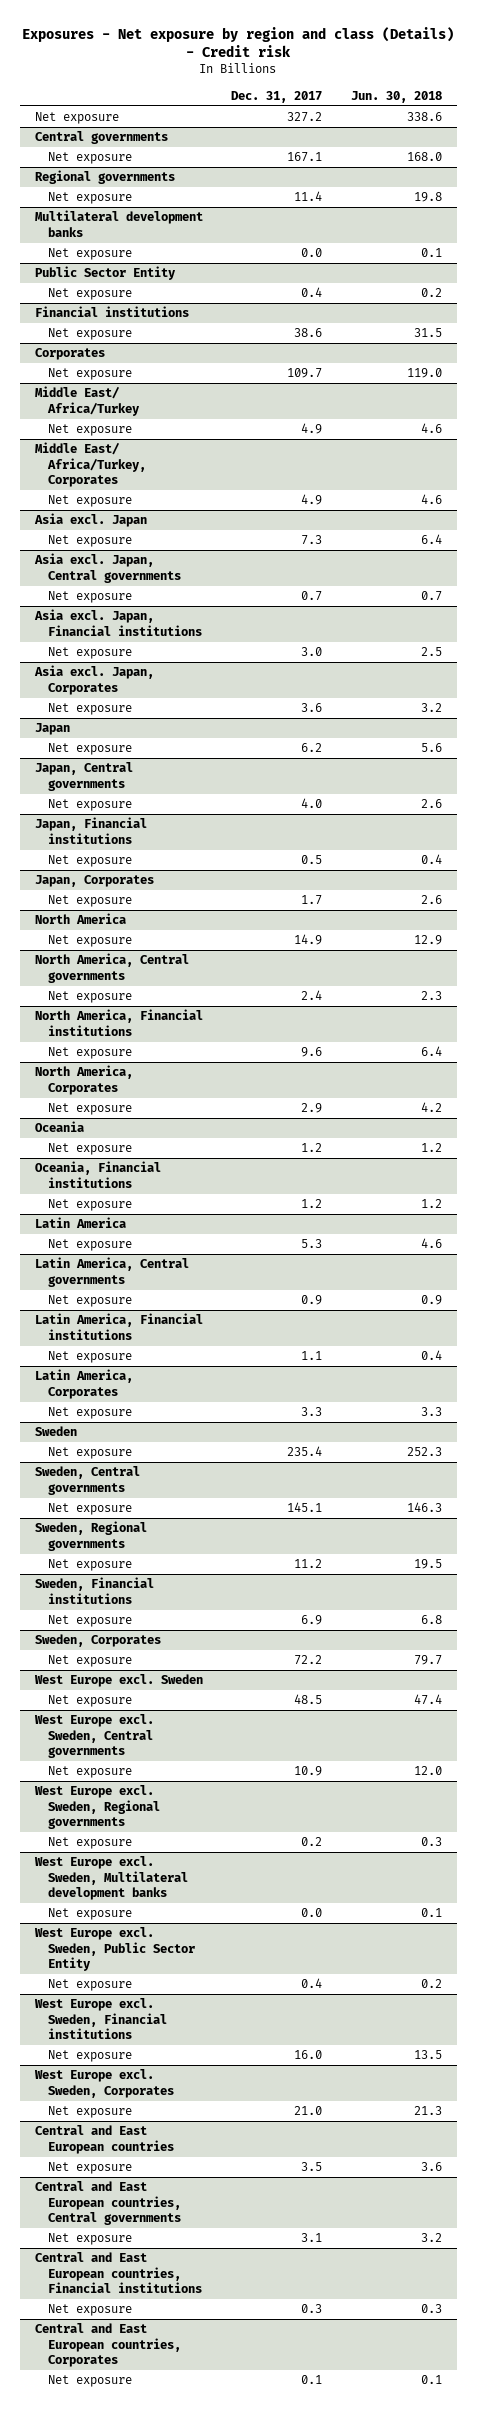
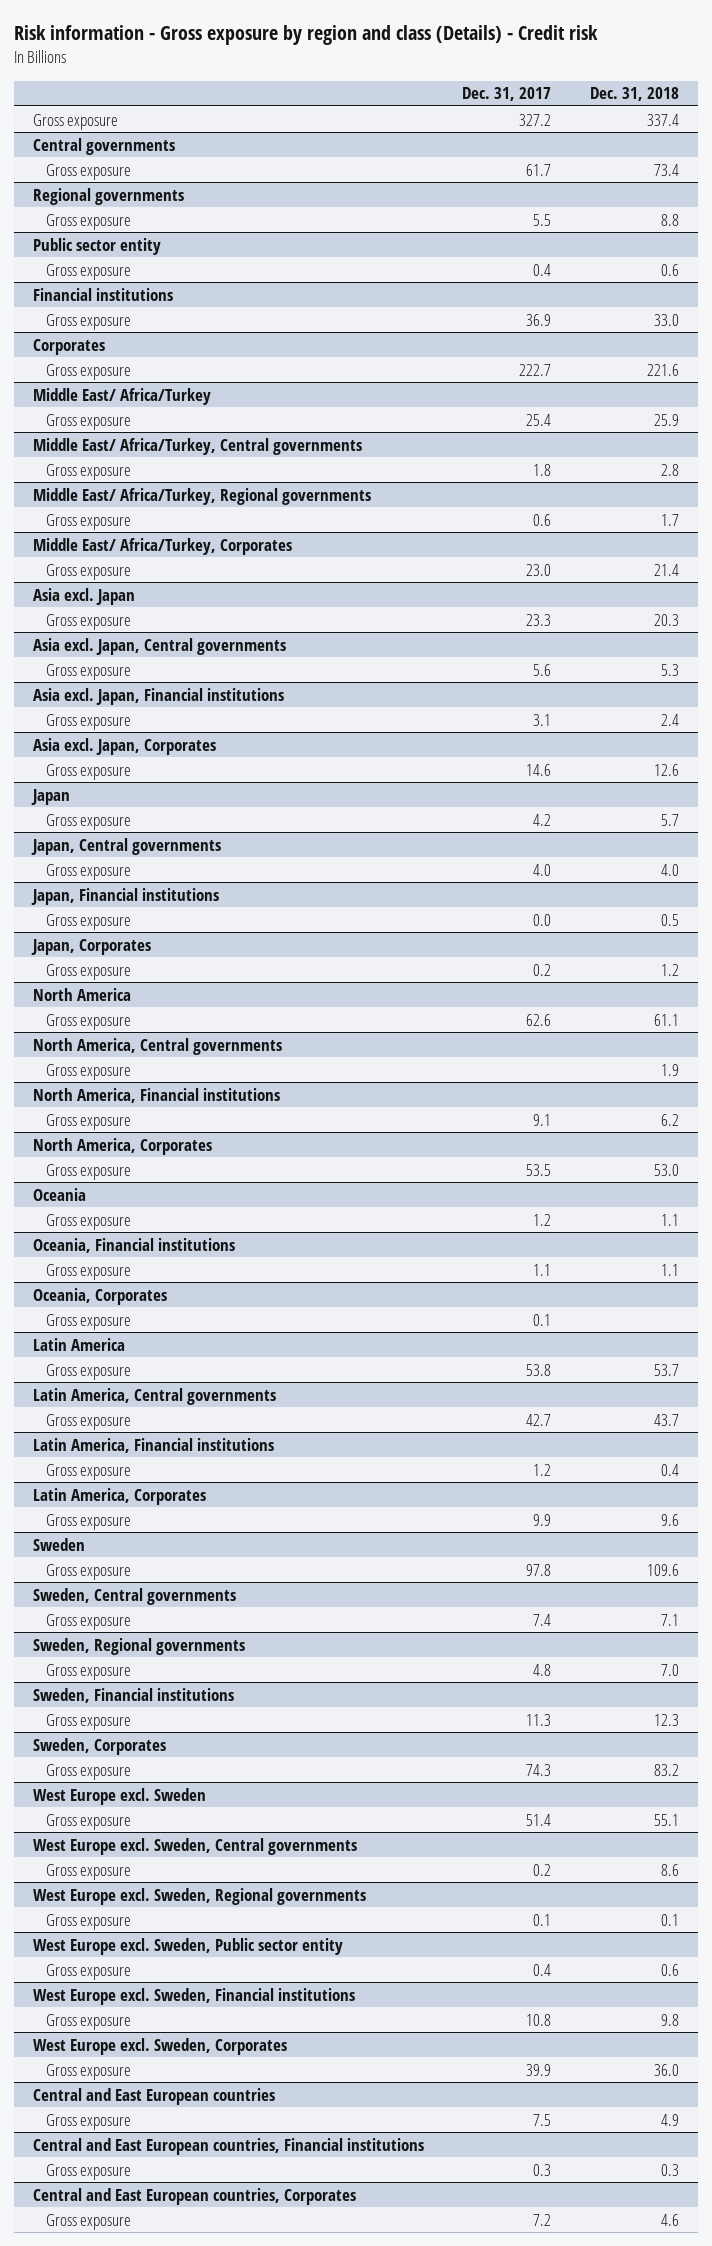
[22,26,455,58] Exposures - Net exposure by region and class (Details) - Credit risk -> [13,25,598,46] Risk information - Gross exposure by region and class (Details) - Credit risk
[351,90,443,103] Jun. 30, 2018 -> none
none -> [589,87,679,102] Dec. 31, 2018
[34,112,119,125] Net exposure -> [33,113,119,130] Gross exposure
[48,152,133,165] Net exposure -> none
none -> [45,163,131,180] Gross exposure
[48,192,133,205] Net exposure -> none
[48,248,133,261] Net exposure -> none
[34,266,176,281] Public Sector Entity -> none
[48,288,133,301] Net exposure -> none
none -> [45,213,131,230] Gross exposure
[34,210,203,237] Multilateral development banks -> [33,237,162,255] Public sector entity
none -> [45,263,131,280] Gross exposure
[48,328,133,341] Net exposure -> none
none -> [45,313,131,330] Gross exposure
[48,368,133,381] Net exposure -> none
none -> [45,363,131,380] Gross exposure
[48,424,133,437] Net exposure -> none
none -> [45,413,131,430] Gross exposure
none -> [33,437,363,455] Middle East/ Africa/Turkey, Central governments
none -> [45,463,131,480] Gross exposure
none -> [33,487,372,505] Middle East/ Africa/Turkey, Regional governments
none -> [45,513,131,530] Gross exposure
[48,495,133,508] Net exposure -> none
none -> [45,563,131,580] Gross exposure
[48,535,133,548] Net exposure -> none
none -> [45,613,131,630] Gross exposure
[48,591,133,604] Net exposure -> none
none -> [45,663,131,680] Gross exposure
[48,647,133,660] Net exposure -> none
none -> [45,713,131,730] Gross exposure
[48,703,133,716] Net exposure -> none
none -> [45,763,131,780] Gross exposure
[48,743,133,756] Net exposure -> none
none -> [45,813,131,830] Gross exposure
[48,799,133,812] Net exposure -> none
none -> [45,863,131,880] Gross exposure
[48,855,133,868] Net exposure -> none
none -> [45,913,131,930] Gross exposure
[48,895,133,908] Net exposure -> none
none -> [45,963,131,980] Gross exposure
[48,935,133,948] Net exposure -> none
none -> [45,1013,131,1030] Gross exposure
[48,991,133,1004] Net exposure -> none
none -> [45,1063,131,1080] Gross exposure
[48,1047,133,1060] Net exposure -> none
none -> [45,1113,131,1130] Gross exposure
[48,1103,133,1116] Net exposure -> none
none -> [45,1163,131,1180] Gross exposure
[48,1143,133,1156] Net exposure -> none
none -> [45,1213,131,1230] Gross exposure
[48,1199,133,1212] Net exposure -> none
none -> [45,1263,131,1280] Gross exposure
none -> [33,1287,168,1305] Oceania, Corporates
none -> [45,1313,131,1330] Gross exposure
[48,1239,133,1252] Net exposure -> none
none -> [45,1363,131,1380] Gross exposure
[48,1295,133,1308] Net exposure -> none
none -> [45,1413,131,1430] Gross exposure
[48,1351,133,1364] Net exposure -> none
none -> [45,1463,131,1480] Gross exposure
[48,1407,133,1420] Net exposure -> none
none -> [45,1513,131,1530] Gross exposure
[48,1447,133,1460] Net exposure -> none
none -> [45,1563,131,1580] Gross exposure
[48,1503,133,1516] Net exposure -> none
none -> [45,1613,131,1630] Gross exposure
[48,1559,133,1572] Net exposure -> none
none -> [45,1663,131,1680] Gross exposure
[48,1615,133,1628] Net exposure -> none
none -> [45,1713,131,1730] Gross exposure
[48,1655,133,1668] Net exposure -> none
none -> [45,1763,131,1780] Gross exposure
[48,1695,133,1708] Net exposure -> none
none -> [45,1813,131,1830] Gross exposure
[48,1766,133,1779] Net exposure -> none
none -> [45,1863,131,1880] Gross exposure
[48,1837,133,1850] Net exposure -> none
[33,1856,189,1901] West Europe excl. Sweden, Multilateral development banks -> none
[48,1908,133,1921] Net exposure -> none
[48,1979,133,1992] Net exposure -> none
none -> [45,1913,131,1930] Gross exposure
[33,1927,196,1972] West Europe excl. Sweden, Public Sector Entity -> [33,1937,344,1955] West Europe excl. Sweden, Public sector entity
none -> [45,1963,131,1980] Gross exposure
[48,2050,133,2063] Net exposure -> none
none -> [45,2013,131,2030] Gross exposure
[48,2106,133,2119] Net exposure -> none
none -> [45,2063,131,2080] Gross exposure
[48,2162,133,2175] Net exposure -> none
[34,2181,182,2226] Central and East European countries, Central governments -> none
[48,2233,133,2246] Net exposure -> none
none -> [45,2113,131,2130] Gross exposure
[48,2304,133,2317] Net exposure -> none
none -> [45,2163,131,2180] Gross exposure
[48,2375,133,2388] Net exposure -> none
none -> [45,2213,131,2230] Gross exposure

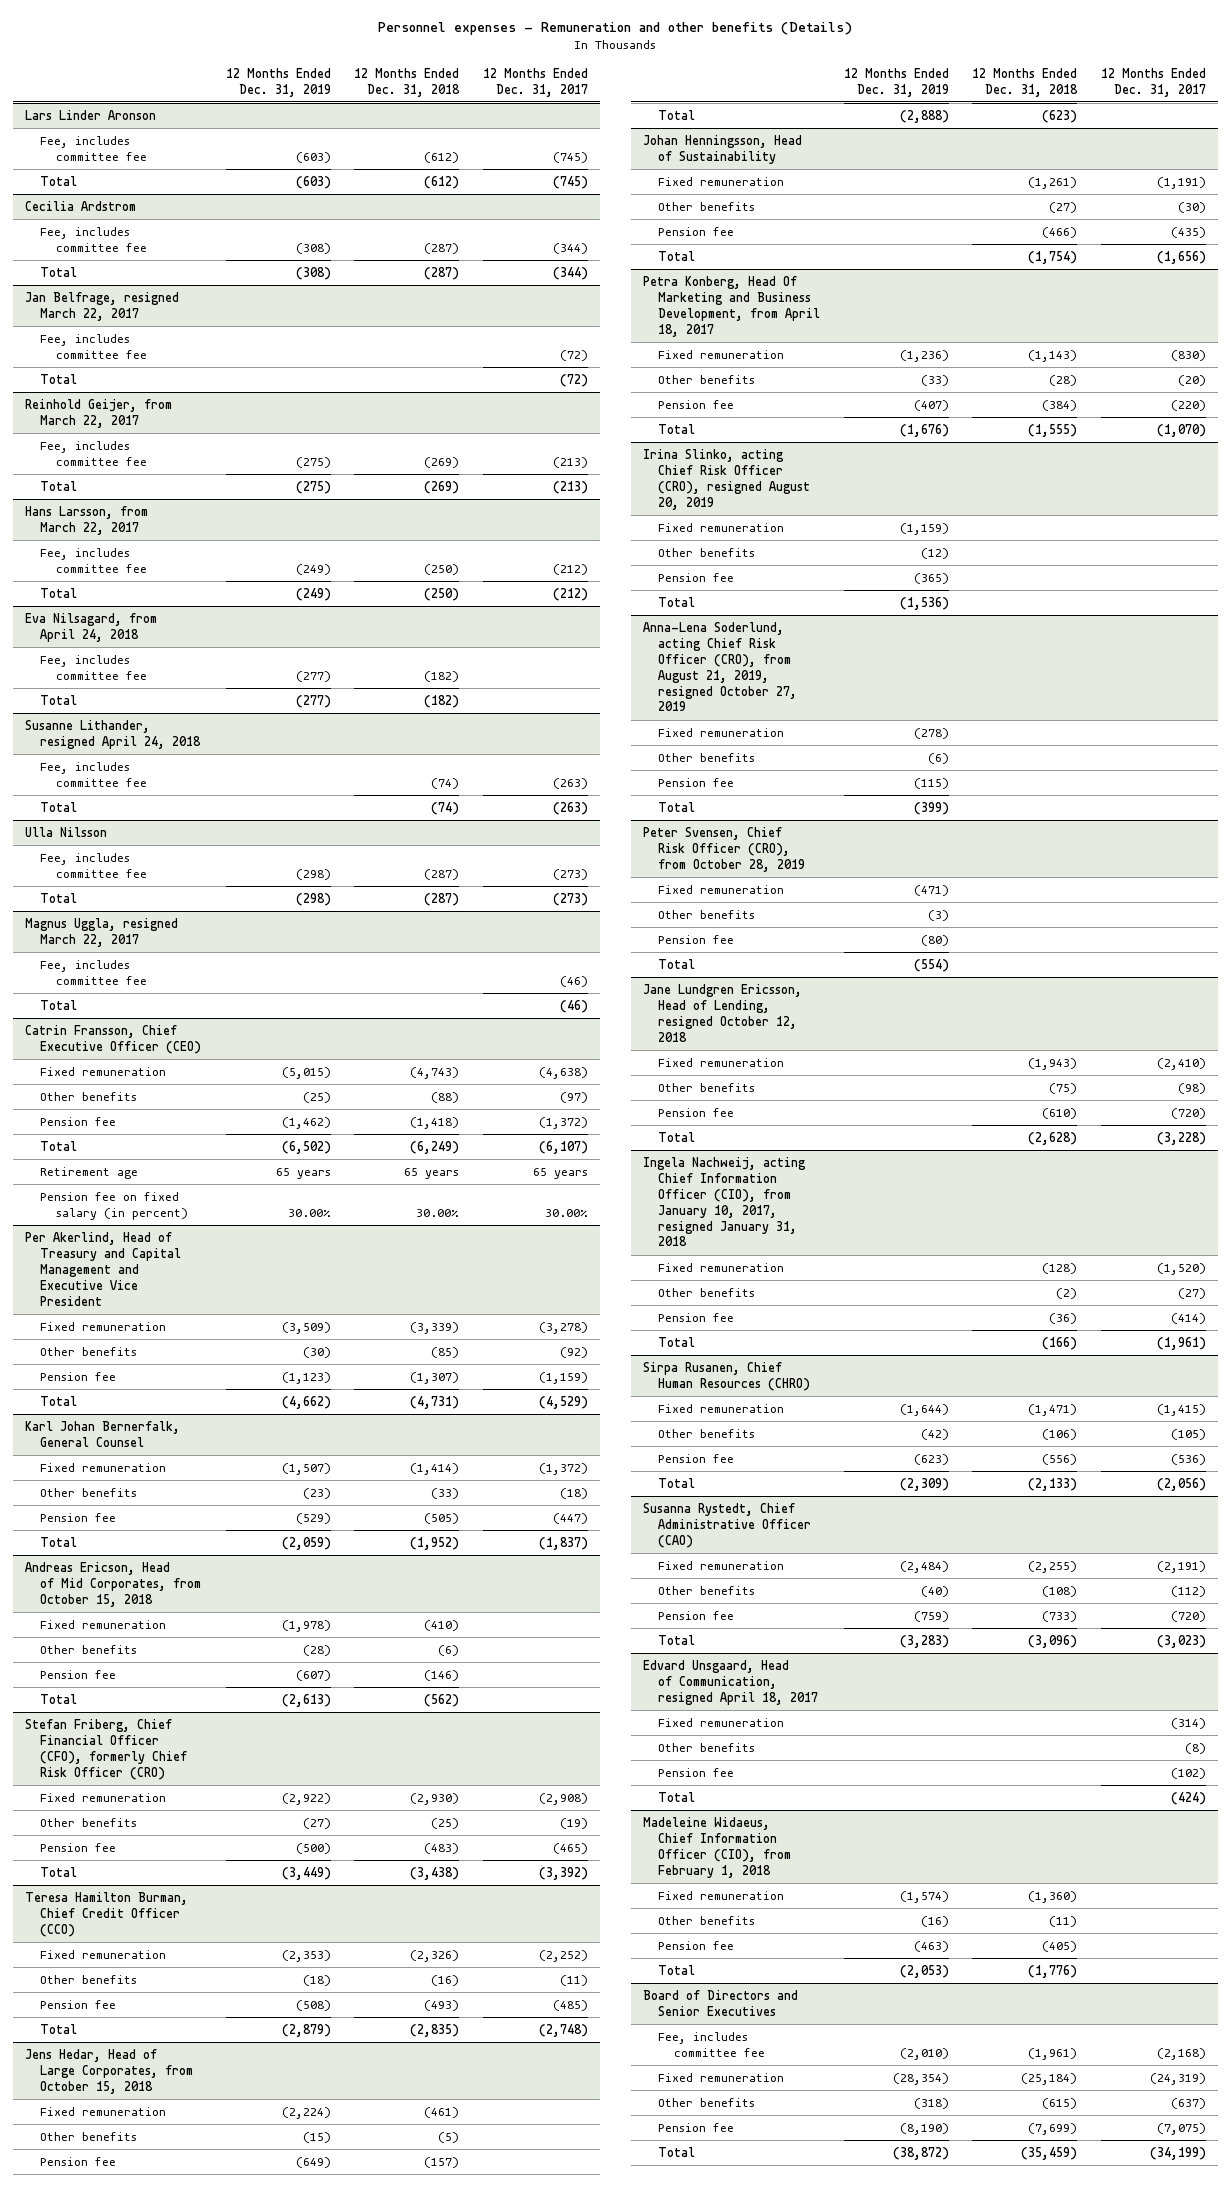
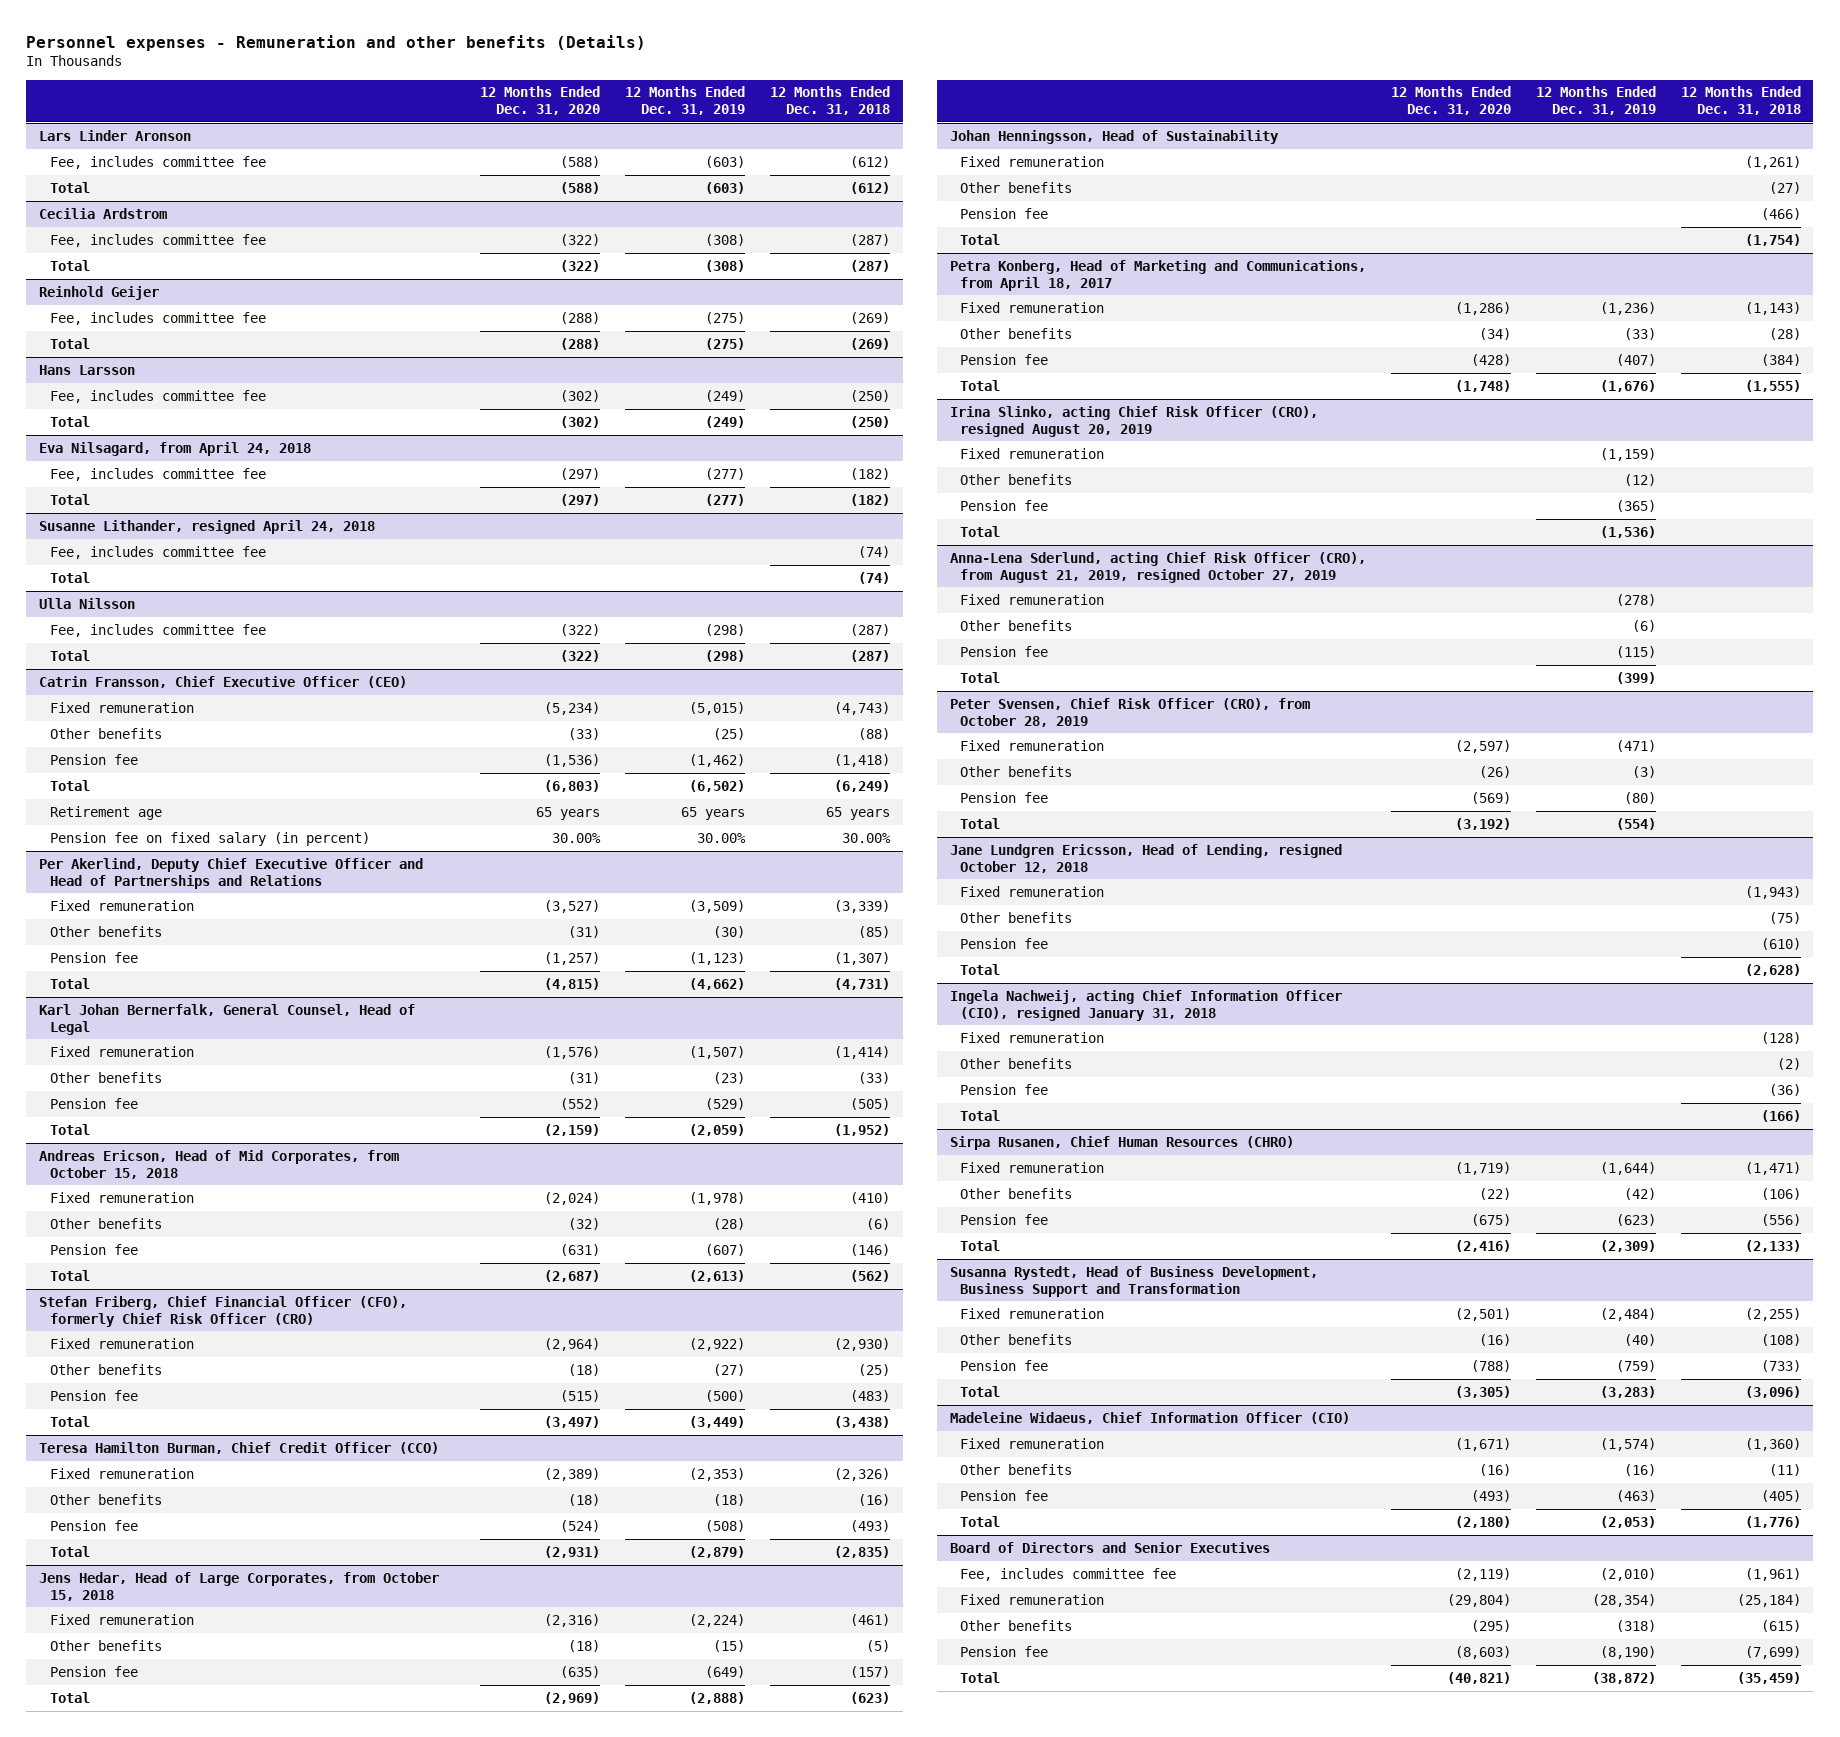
[483,67,589,97] 12 Months Ended Dec. 31, 2017 -> none
none -> [480,86,601,116] 12 Months Ended Dec. 31, 2020
[24,291,179,321] Jan Belfrage, resigned March 22, 2017 -> none
[40,333,147,359] Fee, includes committee fee -> none
[40,373,78,384] Total -> none
[24,398,172,428] Reinhold Geijer, from March 22, 2017 -> [38,285,159,300] Reinhold Geijer
[24,505,148,535] Hans Larsson, from March 22, 2017 -> [38,364,135,375] Hans Larsson
[24,917,178,947] Magnus Uggla, resigned March 22, 2017 -> none
[40,959,147,985] Fee, includes committee fee -> none
[40,999,78,1010] Total -> none
[24,1231,182,1306] Per Akerlind, Head of Treasury and Capital Management and Executive Vice President -> [38,857,423,889] Per Akerlind, Deputy Chief Executive Officer and Head of Partnerships and Relations
[24,1420,180,1447] Karl Johan Bernerfalk, General Counsel -> [38,1003,415,1035] Karl Johan Bernerfalk, General Counsel, Head of Legal
[642,275,821,337] Petra Konberg, Head Of Marketing and Business Development, from April 18, 2017 -> [949,259,1366,291] Petra Konberg, Head of Marketing and Communications, from April 18, 2017
[642,621,798,712] Anna-Lena Soderlund, acting Chief Risk Officer (CRO), from August 21, 2019, resigned October 27, 2019 -> [949,551,1366,583] Anna-Lena Sderlund, acting Chief Risk Officer (CRO), from August 21, 2019, resigned October 27, 2019
[642,1156,806,1247] Ingela Nachweij, acting Chief Information Officer (CIO), from January 10, 2017, resigned January 31, 2018 -> [949,989,1342,1021] Ingela Nachweij, acting Chief Information Officer (CIO), resigned January 31, 2018
[642,1502,812,1548] Susanna Rystedt, Chief Administrative Officer (CAO) -> [949,1265,1318,1297] Susanna Rystedt, Head of Business Development, Business Support and Transformation
[642,1659,819,1705] Edvard Unsgaard, Head of Communication, resigned April 18, 2017 -> none
[658,1717,785,1727] Fixed remuneration -> none
[658,1742,756,1752] Other benefits -> none
[658,1767,735,1777] Pension fee -> none
[658,1791,696,1802] Total -> none
[642,1816,792,1878] Madeleine Widaeus, Chief Information Officer (CIO), from February 1, 2018 -> [949,1411,1350,1424] Madeleine Widaeus, Chief Information Officer (CIO)

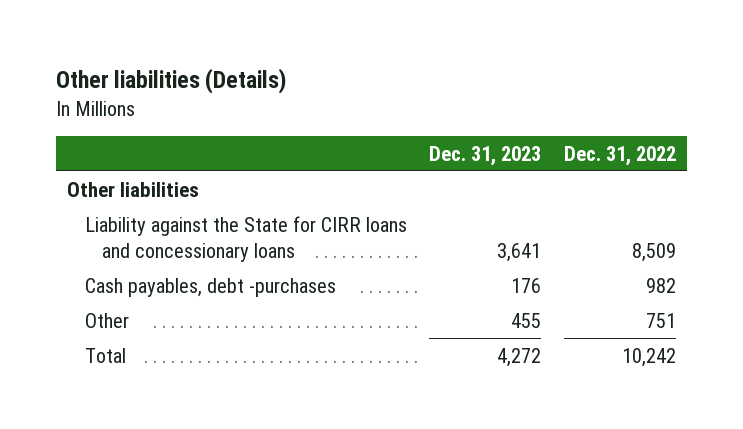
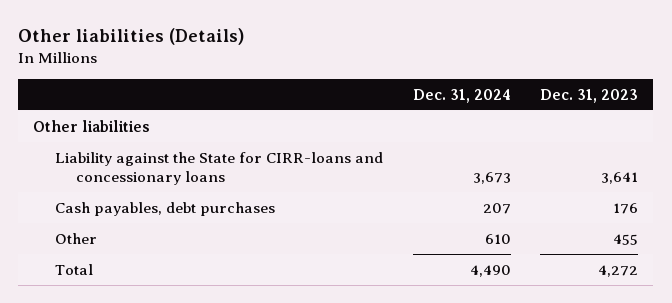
[563,145,676,166] Dec. 31, 2022 -> none
none -> [412,88,511,103] Dec. 31, 2024
[84,215,407,262] Liability against the State for CIRR loans and concessionary loans -> [54,151,383,185] Liability against the State for CIRR-loans and concessionary loans
[84,277,336,297] Cash payables, debt -purchases -> [54,201,275,216] Cash payables, debt purchases

